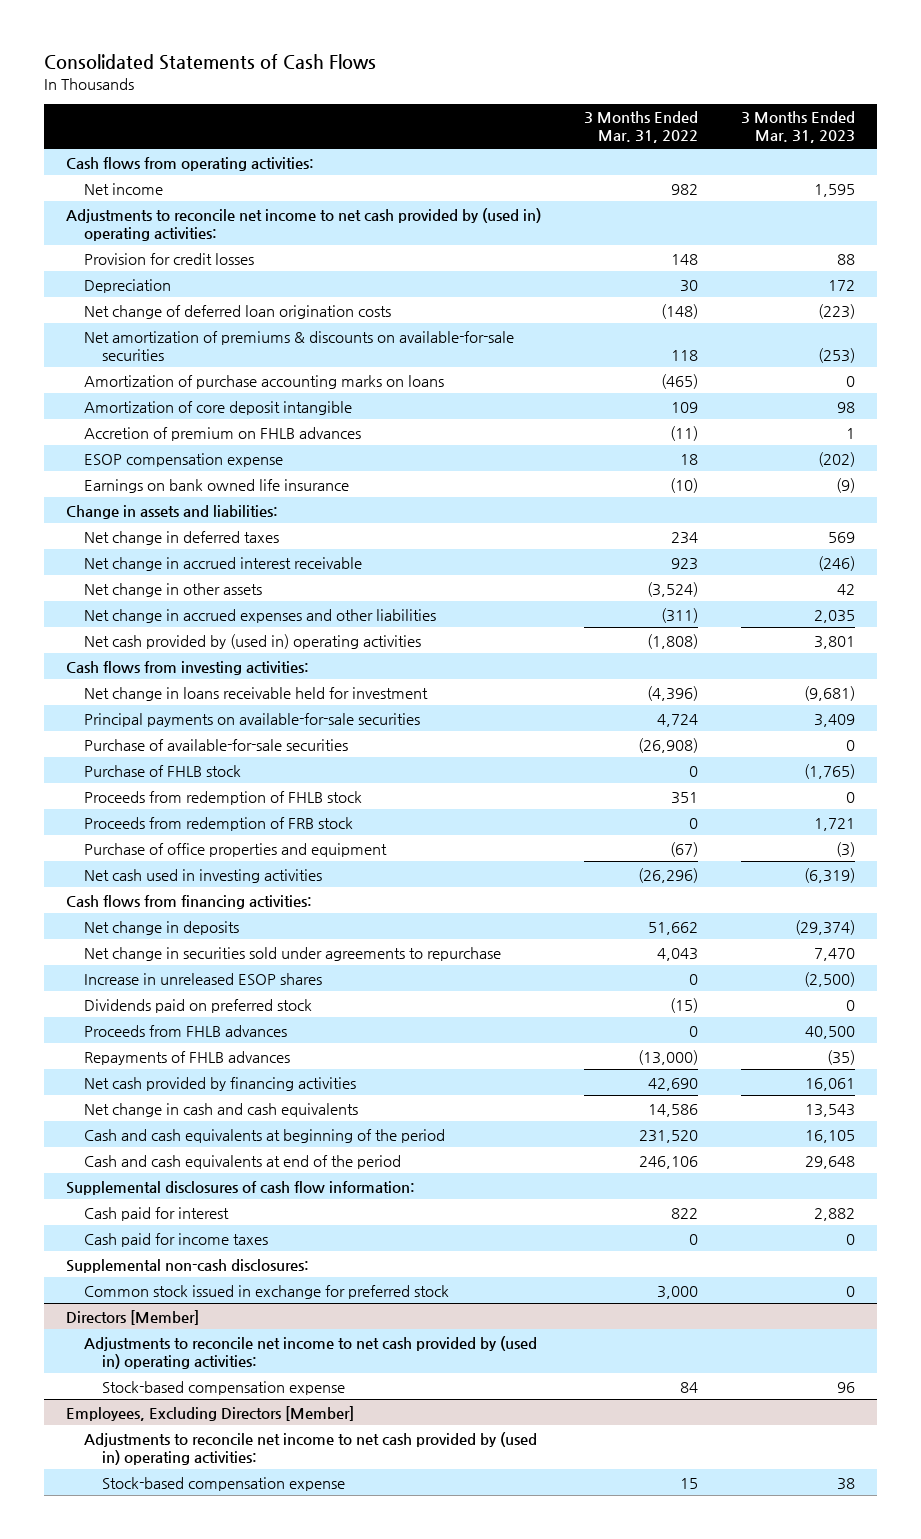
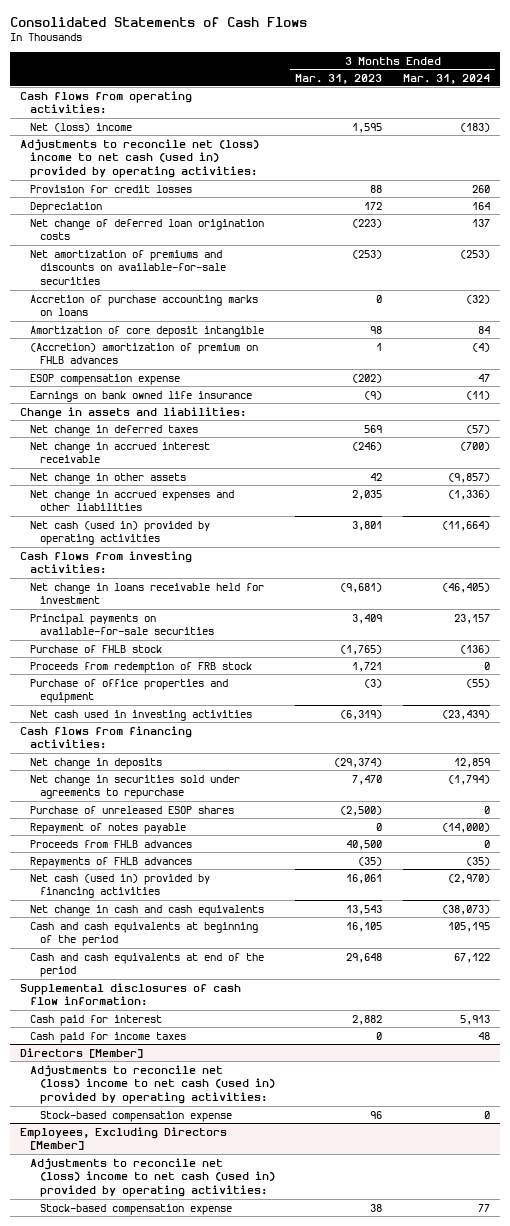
[584,111,699,144] 3 Months Ended Mar. 31, 2022 -> none
none -> [402,73,490,84] Mar. 31, 2024
[84,182,164,195] Net income -> [30,122,133,132] Net (loss) income
[65,207,541,241] Adjustments to reconcile net income to net cash provided by (used in) operating activities: -> [20,138,260,179] Adjustments to reconcile net (loss) income to net cash (used in) provided by operating activities:
[84,330,515,361] Net amortization of premiums & discounts on available-for-sale securities -> [30,249,226,286] Net amortization of premiums and discounts on available-for-sale securities
[84,374,445,389] Amortization of purchase accounting marks on loans -> [30,294,259,317] Accretion of purchase accounting marks on loans
[84,426,362,441] Accretion of premium on FHLB advances -> [30,342,259,365] (Accretion) amortization of premium on FHLB advances
[84,633,422,649] Net cash provided by (used in) operating activities -> [30,520,211,546] Net cash (used in) provided by operating activities
[84,738,349,751] Purchase of available-for-sale securities -> none
[84,790,363,805] Proceeds from redemption of FHLB stock -> none
[84,972,323,985] Increase in unreleased ESOP shares -> none
[84,998,313,1013] Dividends paid on preferred stock -> none
none -> [30,805,235,814] Purchase of unreleased ESOP shares
none -> [30,822,187,834] Repayment of notes payable
[84,1076,357,1091] Net cash provided by financing activities -> [30,873,211,899] Net cash (used in) provided by financing activities
[65,1258,309,1273] Supplemental non-cash disclosures: -> none
[84,1284,450,1299] Common stock issued in exchange for preferred stock -> none
[84,1335,538,1369] Adjustments to reconcile net income to net cash provided by (used in) operating activities: -> [30,1064,275,1105] Adjustments to reconcile net (loss) income to net cash (used in) provided by operating activities:
[84,1431,538,1465] Adjustments to reconcile net income to net cash provided by (used in) operating activities: -> [30,1157,275,1198] Adjustments to reconcile net (loss) income to net cash (used in) provided by operating activities:

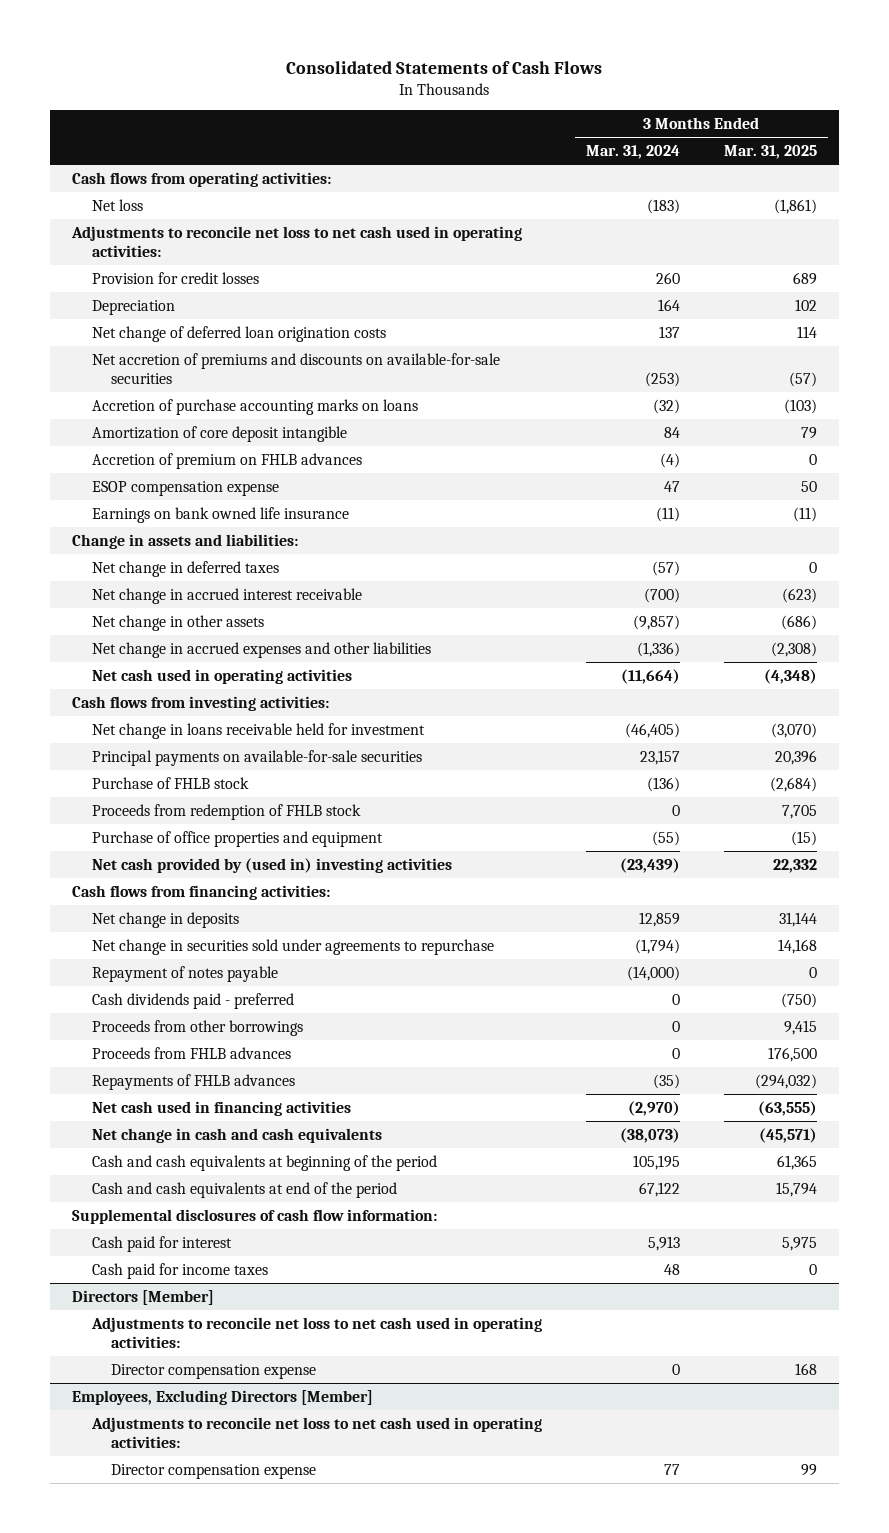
[295,73,383,84] Mar. 31, 2023 -> none
none -> [723,144,817,159] Mar. 31, 2025
[30,122,133,132] Net (loss) income -> [91,198,143,211] Net loss
[20,138,260,179] Adjustments to reconcile net (loss) income to net cash (used in) provided by operating activities: -> [71,225,523,258] Adjustments to reconcile net loss to net cash used in operating activities:
[30,249,226,286] Net amortization of premiums and discounts on available-for-sale securities -> [91,352,500,385] Net accretion of premiums and discounts on available-for-sale securities
[30,342,259,365] (Accretion) amortization of premium on FHLB advances -> [91,452,362,469] Accretion of premium on FHLB advances
[30,520,211,546] Net cash (used in) provided by operating activities -> [91,668,352,684] Net cash used in operating activities
[30,661,253,673] Proceeds from redemption of FRB stock -> [91,803,361,820] Proceeds from redemption of FHLB stock
[30,709,253,721] Net cash used in investing activities -> [91,857,452,873] Net cash provided by (used in) investing activities
[30,805,235,814] Purchase of unreleased ESOP shares -> none
none -> [91,992,294,1009] Cash dividends paid - preferred
none -> [91,1019,303,1036] Proceeds from other borrowings
[30,873,211,899] Net cash (used in) provided by financing activities -> [91,1100,351,1116] Net cash used in financing activities
[30,1064,275,1105] Adjustments to reconcile net (loss) income to net cash (used in) provided by operating activities: -> [90,1316,542,1349] Adjustments to reconcile net loss to net cash used in operating activities:
[39,1110,232,1122] Stock-based compensation expense -> [111,1363,317,1379] Director compensation expense
[30,1157,275,1198] Adjustments to reconcile net (loss) income to net cash (used in) provided by operating activities: -> [90,1416,542,1449] Adjustments to reconcile net loss to net cash used in operating activities:
[39,1203,232,1215] Stock-based compensation expense -> [111,1463,317,1479] Director compensation expense

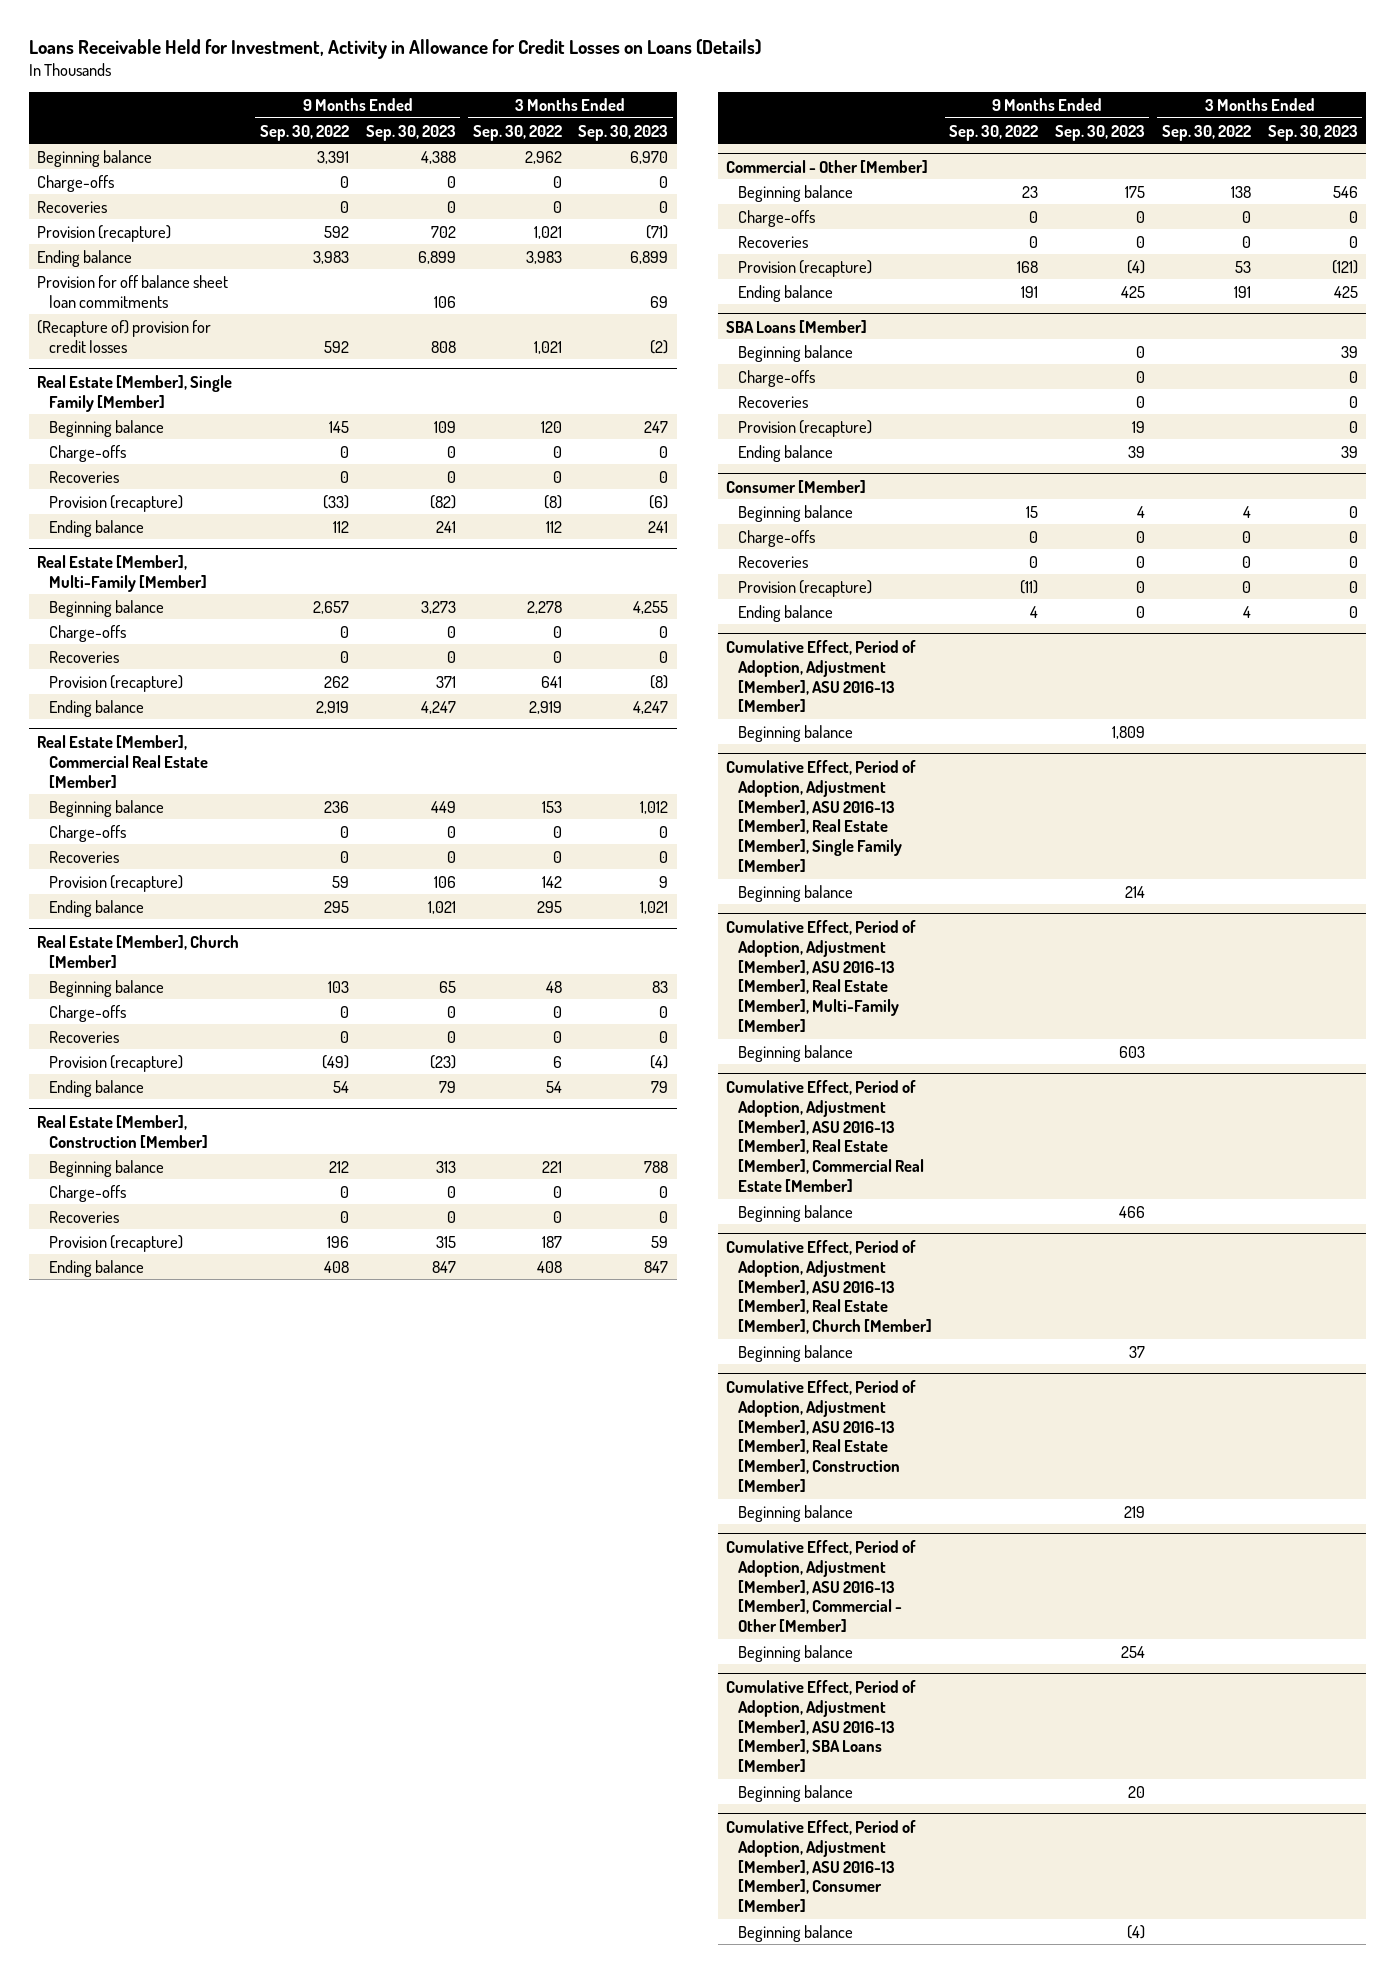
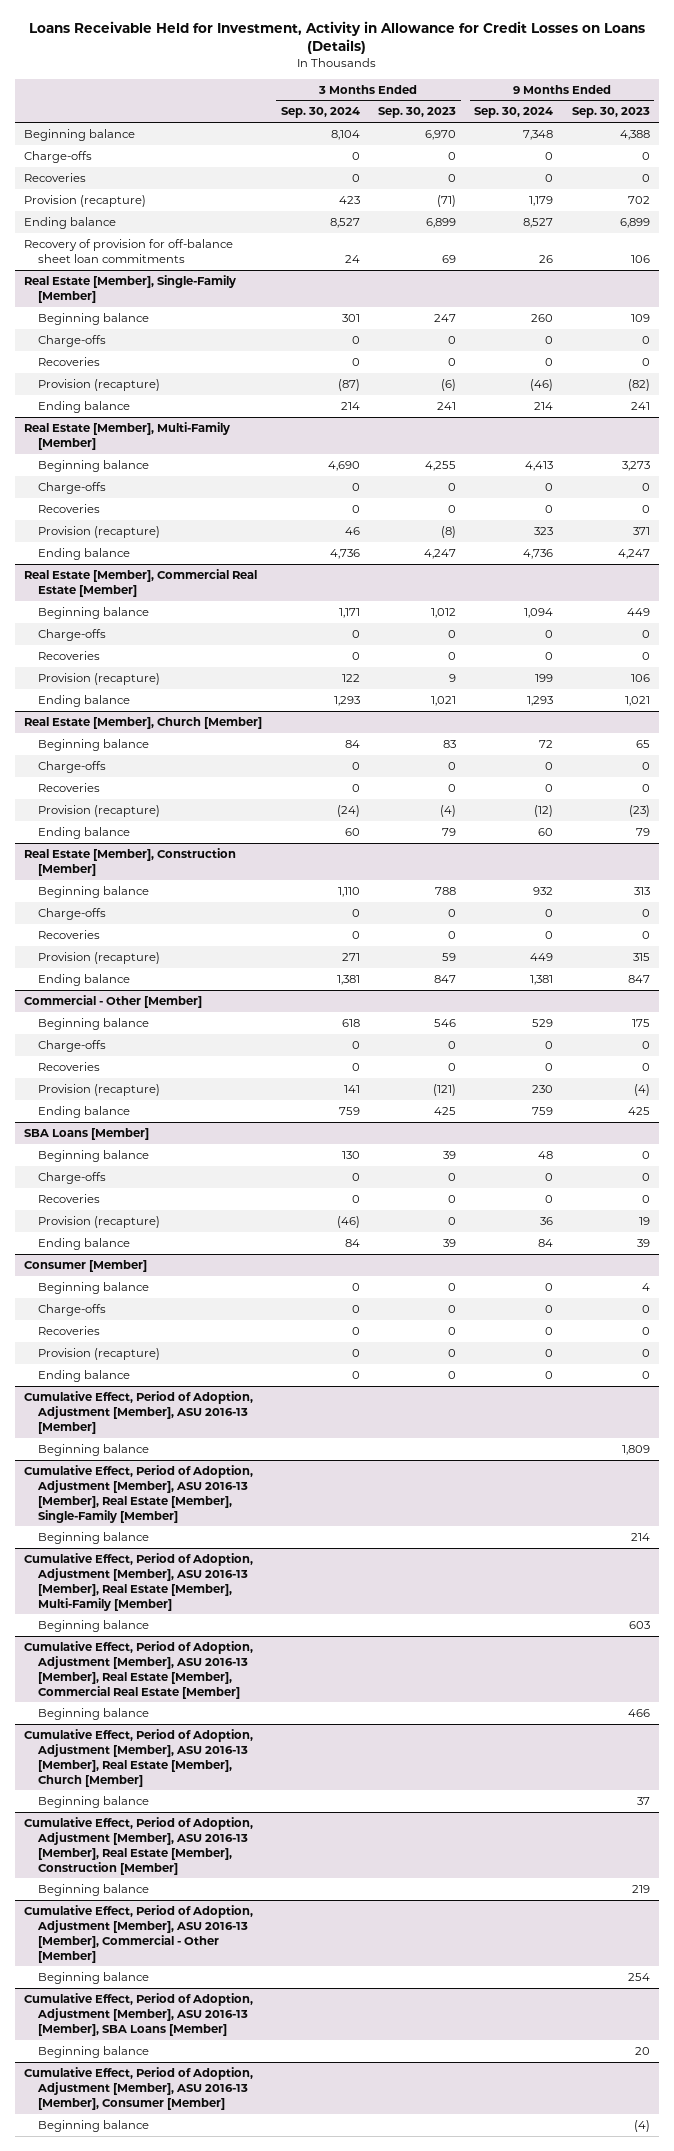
[259,124,349,141] Sep. 30, 2022 -> none
[472,124,562,141] Sep. 30, 2022 -> none
none -> [280,107,360,119] Sep. 30, 2024
none -> [474,107,554,119] Sep. 30, 2024
[37,319,212,353] (Recapture of) provision for credit losses -> none
[37,274,229,308] Provision for off balance sheet loan commitments -> [24,238,234,263] Recovery of provision for off-balance sheet loan commitments
[37,374,233,412] Real Estate [Member], Single Family [Member] -> [24,274,237,303] Real Estate [Member], Single-Family [Member]
[726,759,917,873] Cumulative Effect, Period of Adoption, Adjustment [Member], ASU 2016-13 [Member], Real Estate [Member], Single Family [Member] -> [24,1464,254,1523] Cumulative Effect, Period of Adoption, Adjustment [Member], ASU 2016-13 [Member], Real Estate [Member], Single-Family [Member]

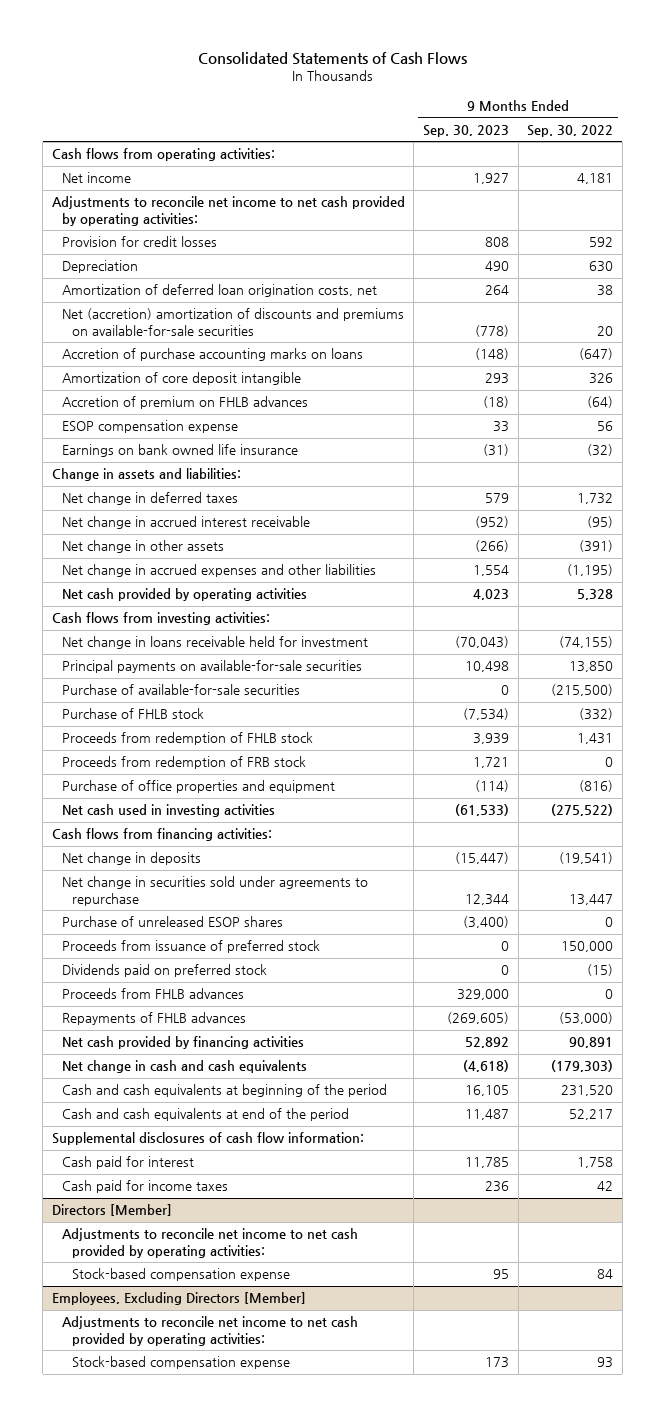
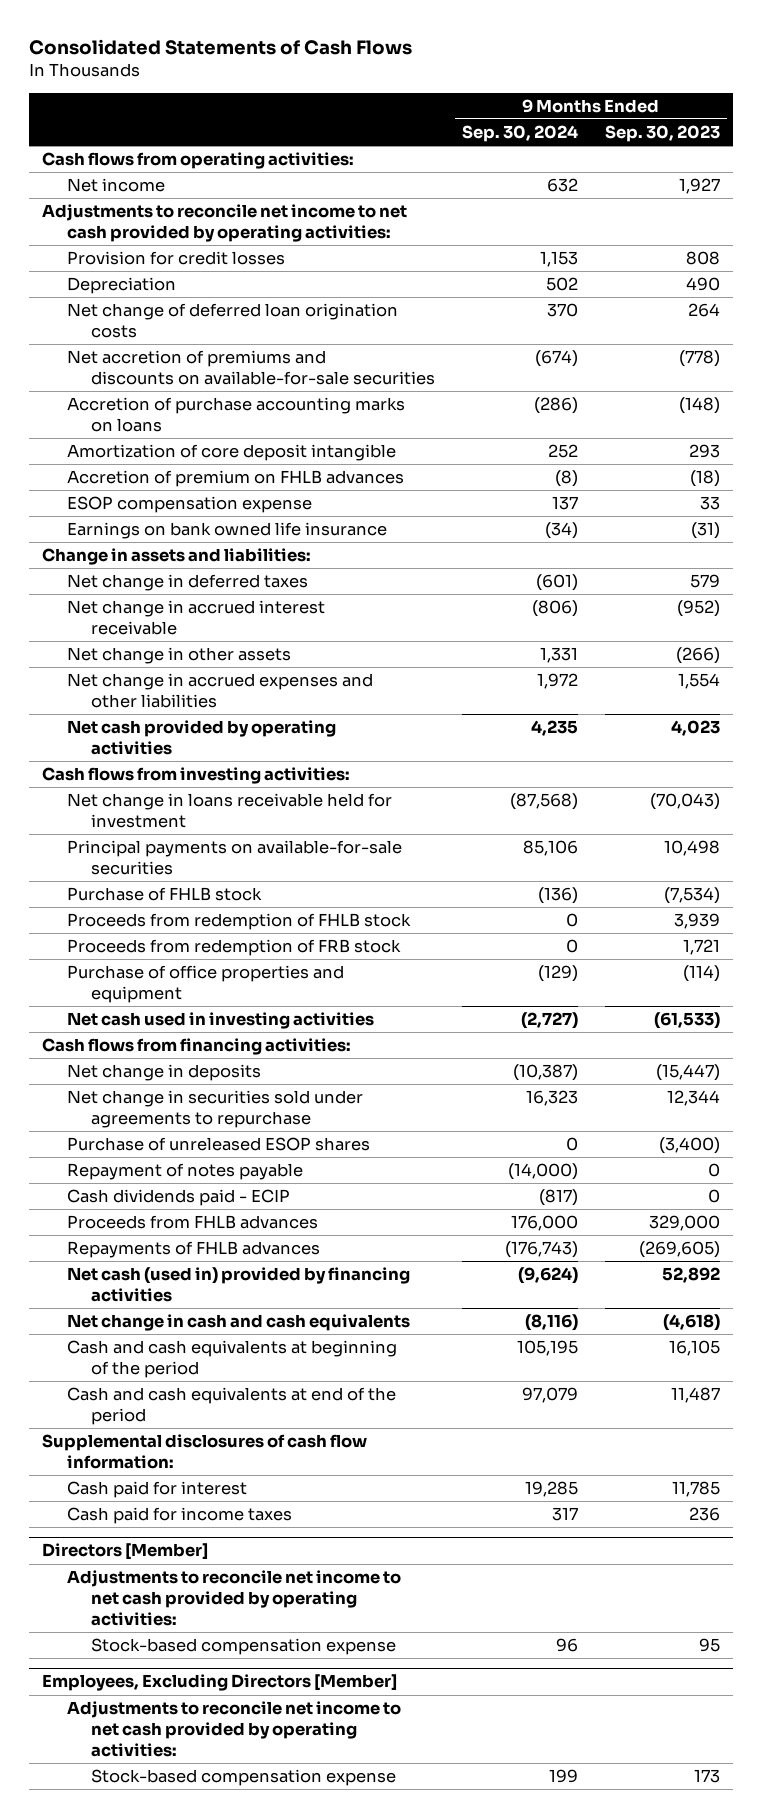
[527,124,614,137] Sep. 30, 2022 -> none
none -> [462,125,579,143] Sep. 30, 2024
[61,284,377,298] Amortization of deferred loan origination costs, net -> [66,303,398,338] Net change of deferred loan origination costs
[61,308,404,337] Net (accretion) amortization of discounts and premiums on available-for-sale securities -> [66,350,436,385] Net accretion of premiums and discounts on available-for-sale securities
[61,684,300,696] Purchase of available-for-sale securities -> none
[61,940,320,954] Proceeds from issuance of preferred stock -> none
[61,964,267,978] Dividends paid on preferred stock -> none
none -> [66,1163,303,1181] Repayment of notes payable
none -> [66,1189,290,1207] Cash dividends paid - ECIP
[61,1036,304,1050] Net cash provided by financing activities -> [66,1267,410,1302] Net cash (used in) provided by financing activities

